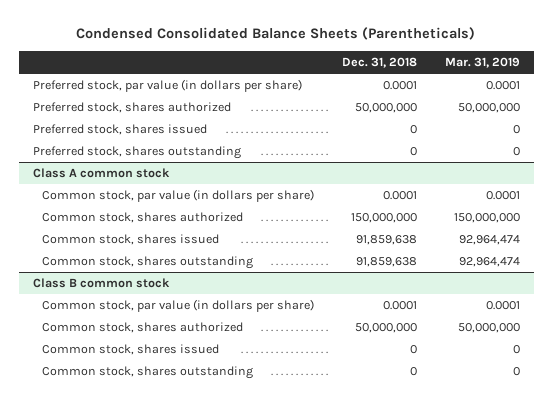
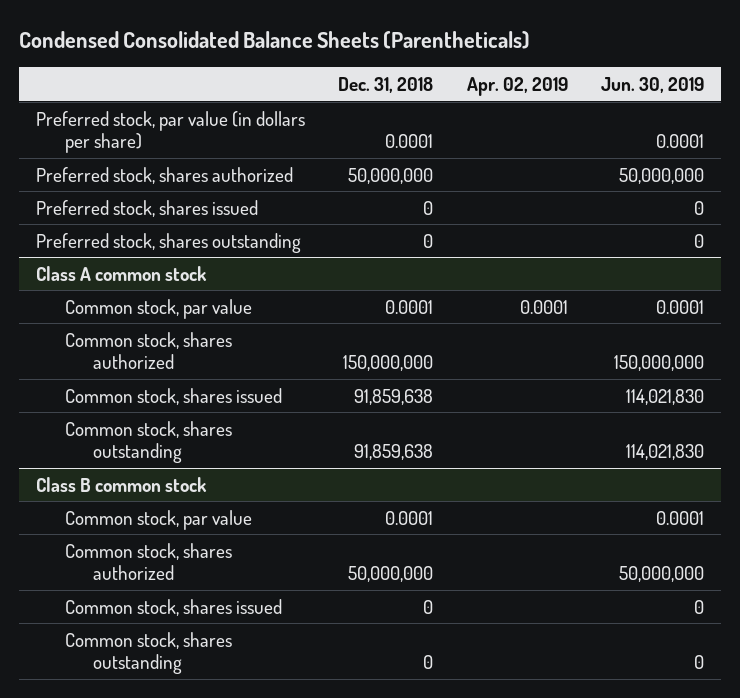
[445,57,521,69] Mar. 31, 2019 -> none
none -> [466,76,568,96] Apr. 02, 2019
none -> [601,76,705,93] Jun. 30, 2019
[42,189,315,203] Common stock, par value (in dollars per share) -> [64,298,252,319] Common stock, par value
[42,299,315,313] Common stock, par value (in dollars per share) -> [64,509,252,530] Common stock, par value

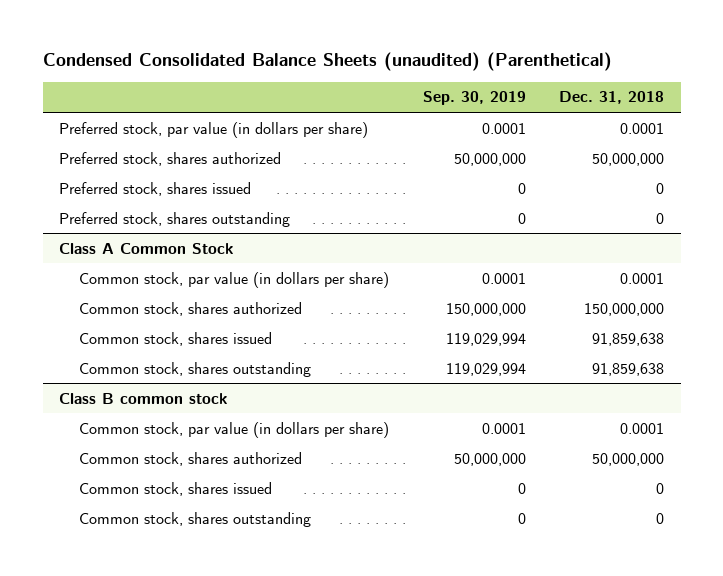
[18,31,530,50] Condensed Consolidated Balance Sheets (Parentheticals) -> [42,52,612,72] Condensed Consolidated Balance Sheets (unaudited) (Parenthetical)
[466,76,568,96] Apr. 02, 2019 -> none
[601,76,705,93] Jun. 30, 2019 -> none
none -> [422,91,526,106] Sep. 30, 2019
[35,265,207,281] Class A common stock -> [59,242,234,254] Class A Common Stock
[64,298,252,319] Common stock, par value -> [79,271,390,288] Common stock, par value (in dollars per share)
[64,509,252,530] Common stock, par value -> [79,421,390,438] Common stock, par value (in dollars per share)

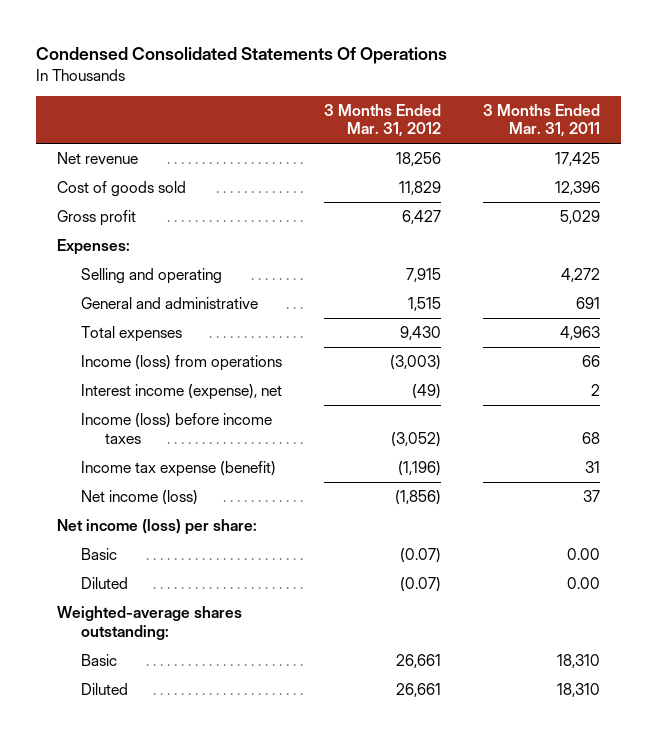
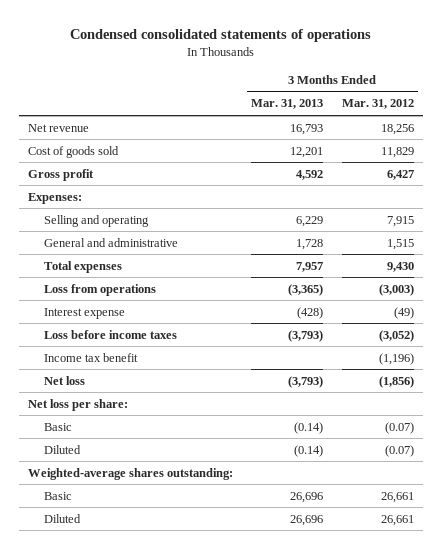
[36,46,448,64] Condensed Consolidated Statements Of Operations -> [69,28,371,42] Condensed consolidated statements of operations
[482,103,600,138] 3 Months Ended Mar. 31, 2011 -> none
none -> [251,99,324,110] Mar. 31, 2013
[80,355,282,372] Income (loss) from operations -> [43,283,156,296] Loss from operations
[80,384,282,401] Interest income (expense), net -> [43,307,125,319] Interest expense
[80,413,272,444] Income (loss) before income taxes -> [43,329,177,339] Loss before income taxes
[80,461,276,478] Income tax expense (benefit) -> [43,352,138,362] Income tax benefit
[80,490,198,506] Net income (loss) -> [43,375,85,385] Net loss
[57,519,258,536] Net income (loss) per share: -> [28,398,129,411] Net loss per share:

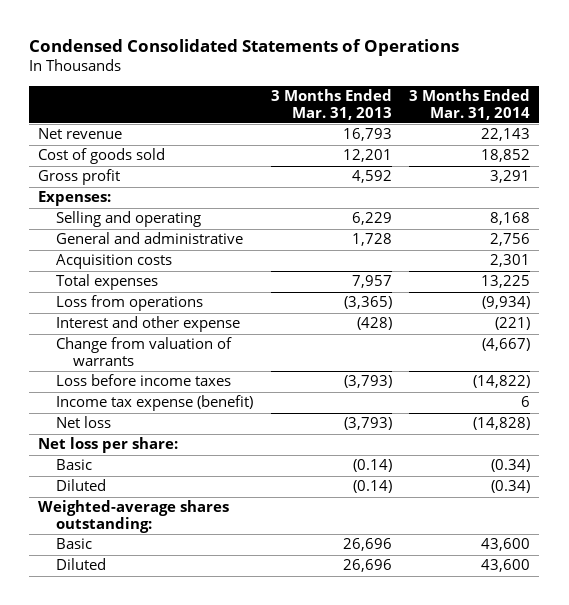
[69,28,371,42] Condensed consolidated statements of operations -> [29,38,460,56] Condensed Consolidated Statements of Operations
[341,99,414,110] Mar. 31, 2012 -> none
none -> [409,89,531,120] 3 Months Ended Mar. 31, 2014
none -> [55,254,172,270] Acquisition costs
[43,307,125,319] Interest expense -> [55,316,240,333] Interest and other expense
none -> [55,337,232,367] Change from valuation of warrants
[43,352,138,362] Income tax benefit -> [55,395,253,412] Income tax expense (benefit)

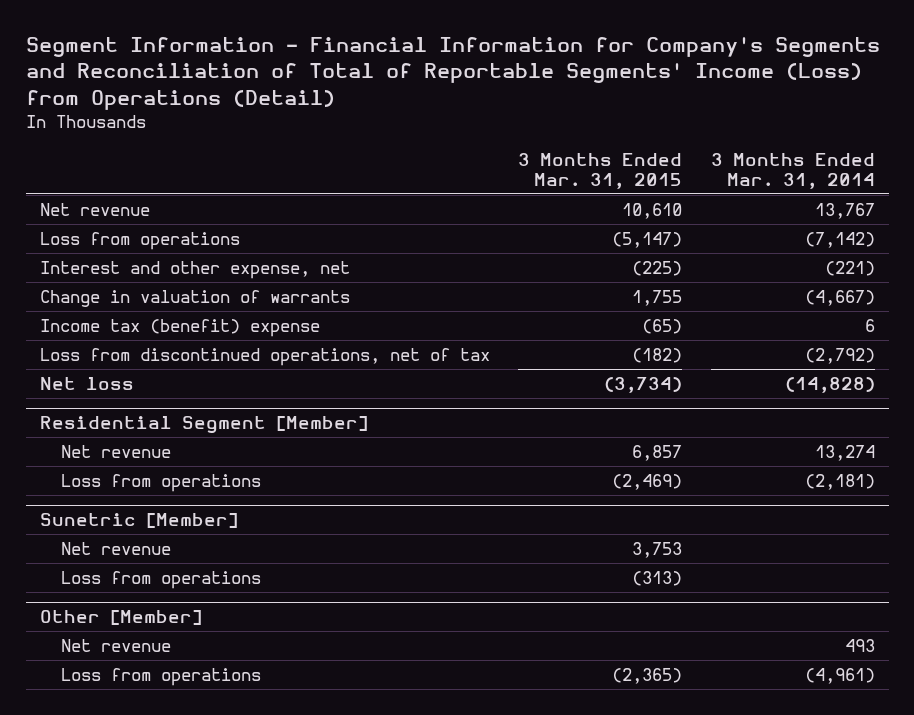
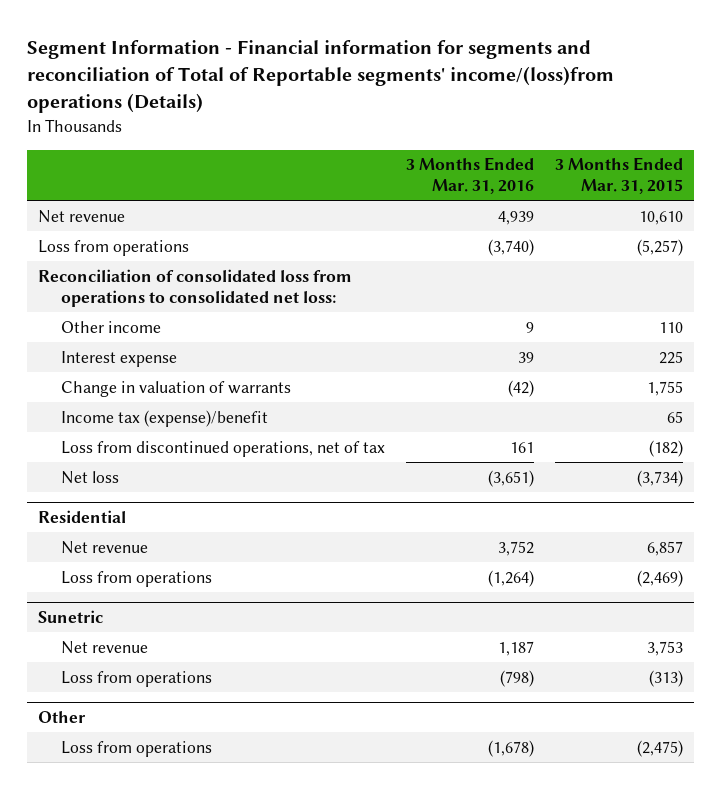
[25,36,880,110] Segment Information - Financial Information for Company's Segments and Reconciliation of Total of Reportable Segments' Income (Loss) from Operations (Detail) -> [26,40,614,114] Segment Information - Financial information for segments and reconciliation of Total of Reportable segments' income/(loss)from operations (Details)
[710,152,875,189] 3 Months Ended Mar. 31, 2014 -> none
none -> [406,157,535,195] 3 Months Ended Mar. 31, 2016
[39,260,350,279] Interest and other expense, net -> none
[612,231,683,248] (5,147) -> [637,238,684,256] (5,257)
none -> [37,268,352,307] Reconciliation of consolidated loss from operations to consolidated net loss:
none -> [61,320,162,333] Other income
none -> [61,350,178,367] Interest expense
[39,318,320,337] Income tax (benefit) expense -> [61,409,269,427] Income tax (expense)/benefit
[642,318,683,334] (65) -> [667,410,684,423] 65
[39,415,368,434] Residential Segment [Member] -> [37,510,126,524] Residential
[39,512,238,528] Sunetric [Member] -> [37,610,103,624] Sunetric
[60,638,171,652] Net revenue -> none
[39,609,202,625] Other [Member] -> [37,711,86,724] Other
[612,667,683,684] (2,365) -> [637,739,684,757] (2,475)

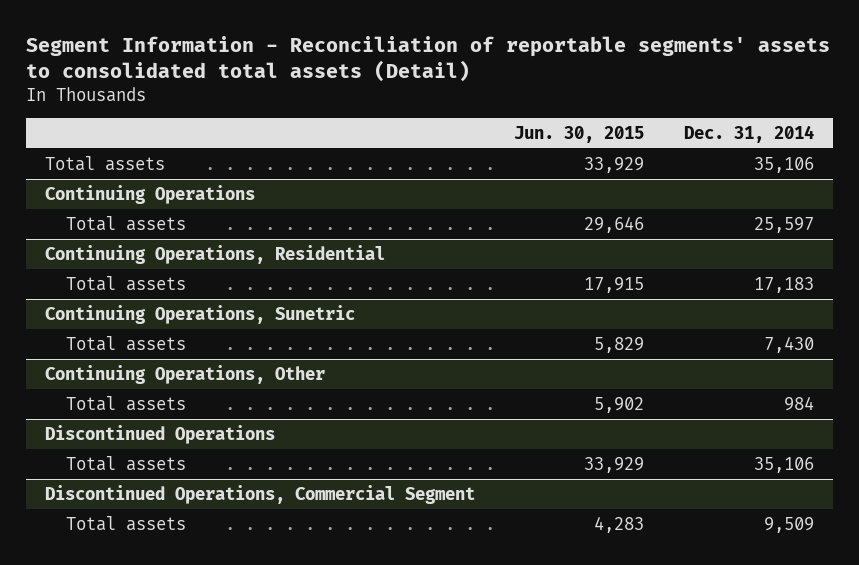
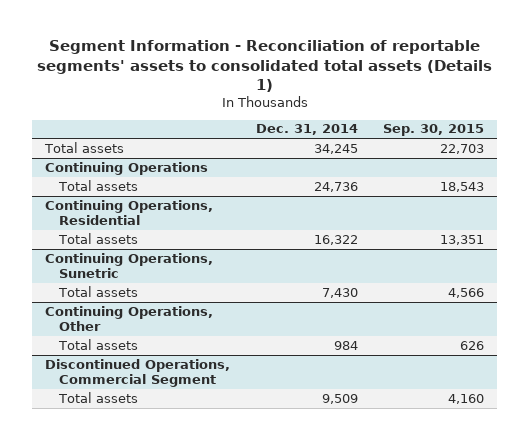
[25,35,830,83] Segment Information - Reconciliation of reportable segments' assets to consolidated total assets (Detail) -> [36,40,492,93] Segment Information - Reconciliation of reportable segments' assets to consolidated total assets (Details 1)
[514,125,645,143] Jun. 30, 2015 -> none
none -> [383,124,485,137] Sep. 30, 2015
[753,156,814,173] 35,106 -> [313,143,358,154] 34,245
[753,216,814,233] 25,597 -> [313,181,358,192] 24,736
[753,276,814,293] 17,183 -> [313,234,358,245] 16,322
[45,424,276,444] Discontinued Operations -> none
[66,455,187,471] Total assets -> none

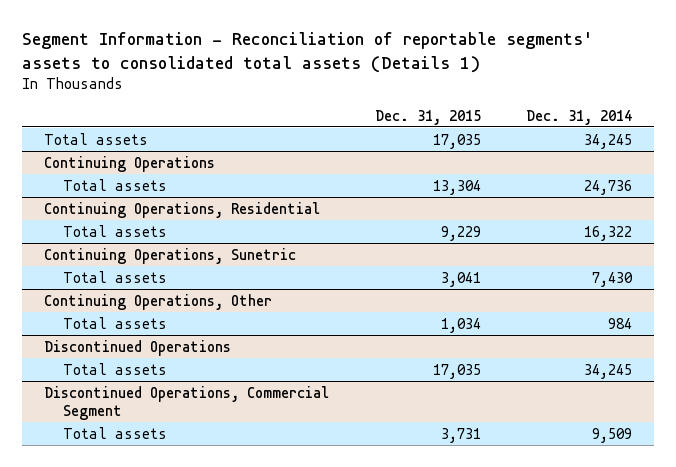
[383,124,485,137] Sep. 30, 2015 -> none
none -> [374,109,481,125] Dec. 31, 2015
none -> [44,339,232,356] Discontinued Operations
none -> [63,362,168,375] Total assets

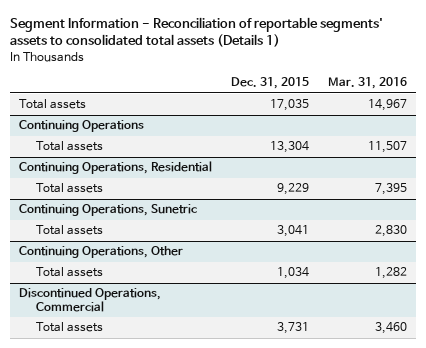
[525,109,632,125] Dec. 31, 2014 -> none
none -> [327,77,407,90] Mar. 31, 2016
[44,339,232,356] Discontinued Operations -> none
[63,362,168,375] Total assets -> none
[44,385,330,420] Discontinued Operations, Commercial Segment -> [19,288,162,312] Discontinued Operations, Commercial

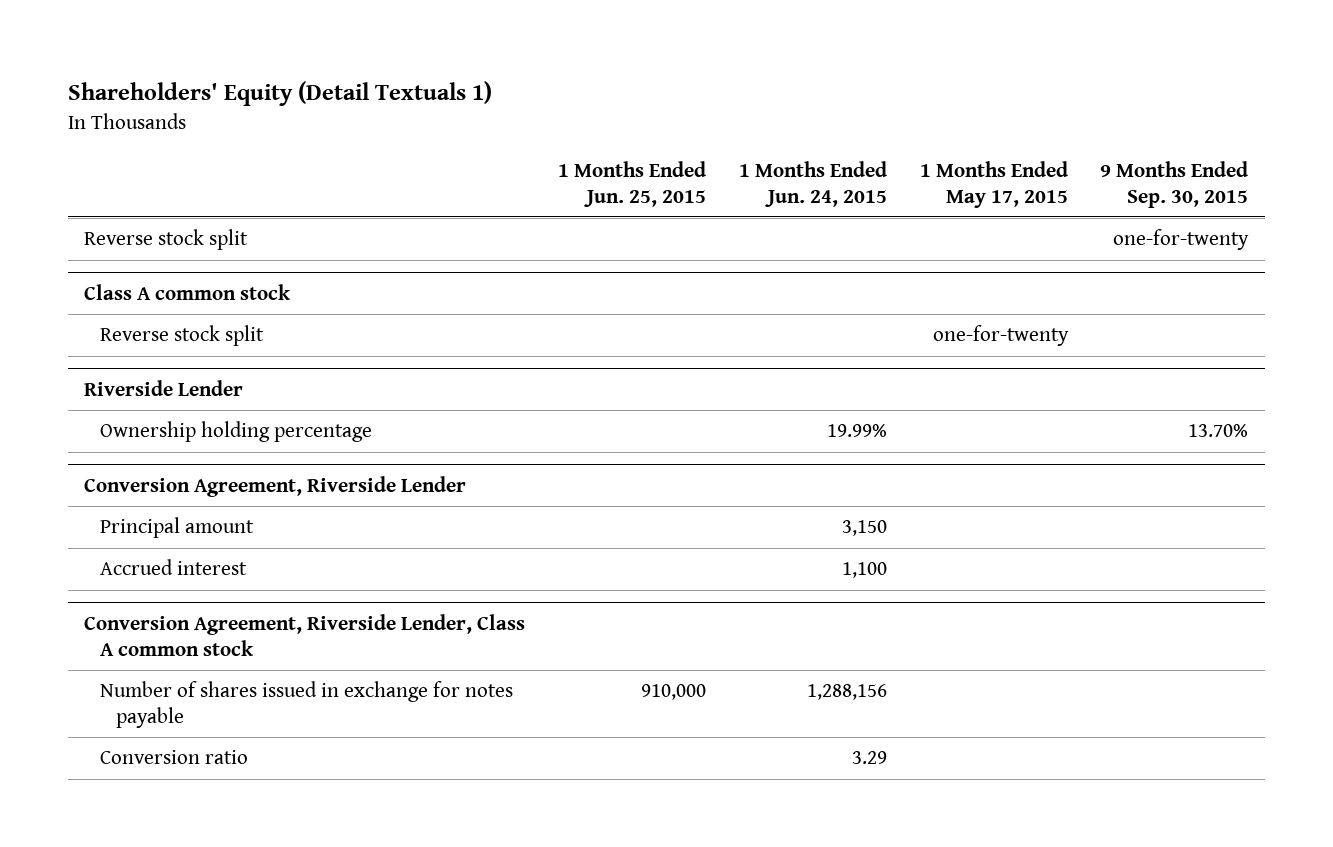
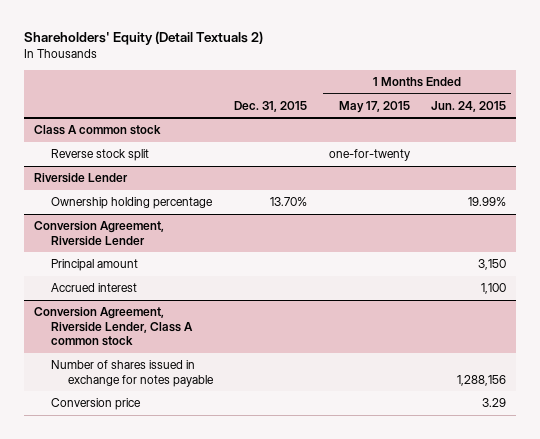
[67,81,492,107] Shareholders' Equity (Detail Textuals 1) -> [23,31,263,46] Shareholders' Equity (Detail Textuals 2)
[558,161,707,207] 1 Months Ended Jun. 25, 2015 -> none
[1100,161,1249,208] 9 Months Ended Sep. 30, 2015 -> none
none -> [234,100,308,112] Dec. 31, 2015
[84,229,249,251] Reverse stock split -> none
[100,750,249,765] Conversion ratio -> [51,398,142,411] Conversion price

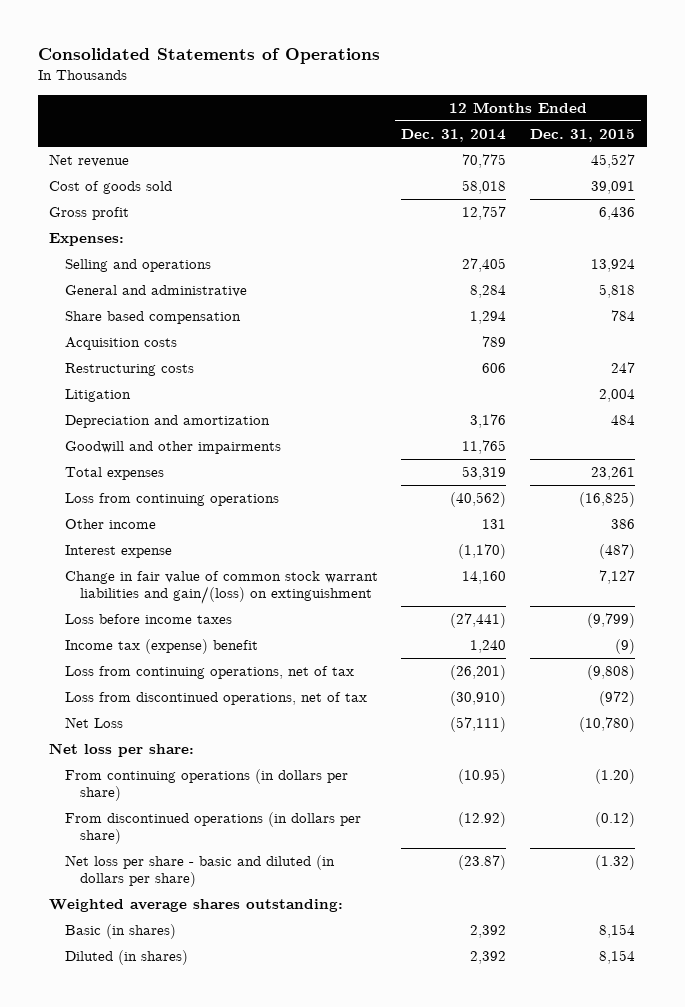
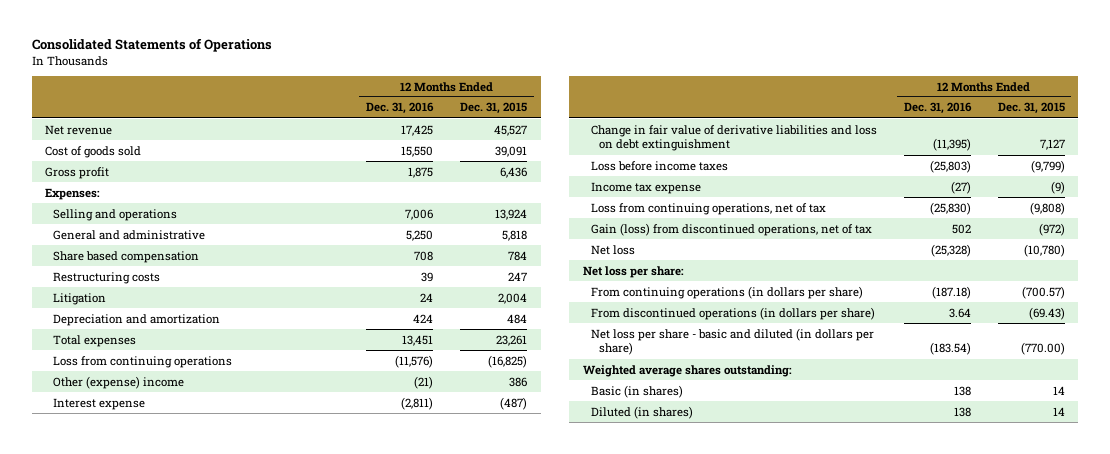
[401,128,507,142] Dec. 31, 2014 -> none
none -> [366,102,435,115] Dec. 31, 2016
[64,336,177,350] Acquisition costs -> none
[64,440,281,454] Goodwill and other impairments -> none
[64,518,156,529] Other income -> [53,375,185,389] Other (expense) income
[64,570,378,605] Change in fair value of common stock warrant liabilities and gain/(loss) on extinguishment -> [590,124,877,152] Change in fair value of derivative liabilities and loss on debt extinguishment
[64,638,258,654] Income tax (expense) benefit -> [590,181,701,194] Income tax expense
[64,691,367,705] Loss from discontinued operations, net of tax -> [590,222,872,236] Gain (loss) from discontinued operations, net of tax
[64,716,123,728] Net Loss -> [590,244,635,255] Net loss
[595,768,636,784] (1.20) -> [1021,285,1065,299] (700.57)
[595,811,636,827] (0.12) -> [1028,306,1065,320] (69.43)
[595,854,636,870] (1.32) -> [1020,342,1065,356] (770.00)
[599,923,636,938] 8,154 -> [1052,385,1065,395] 14
[599,949,636,964] 8,154 -> [1052,406,1065,416] 14

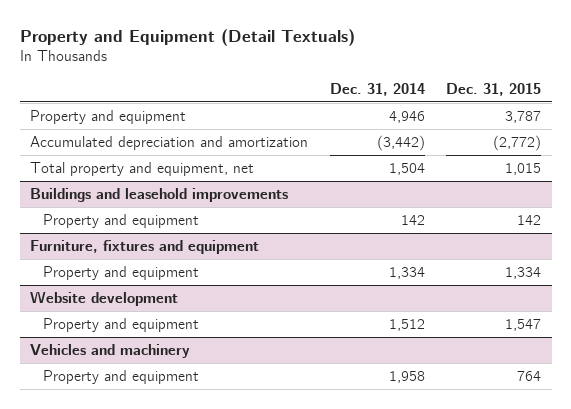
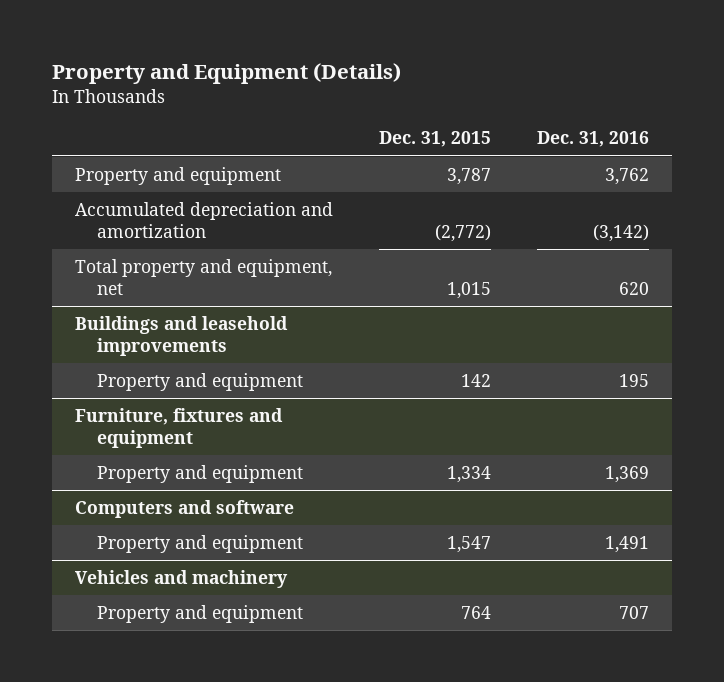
[19,28,355,46] Property and Equipment (Detail Textuals) -> [51,62,401,84] Property and Equipment (Details)
[329,82,425,96] Dec. 31, 2014 -> none
none -> [537,131,650,148] Dec. 31, 2016
[30,290,179,306] Website development -> [74,500,294,519] Computers and software

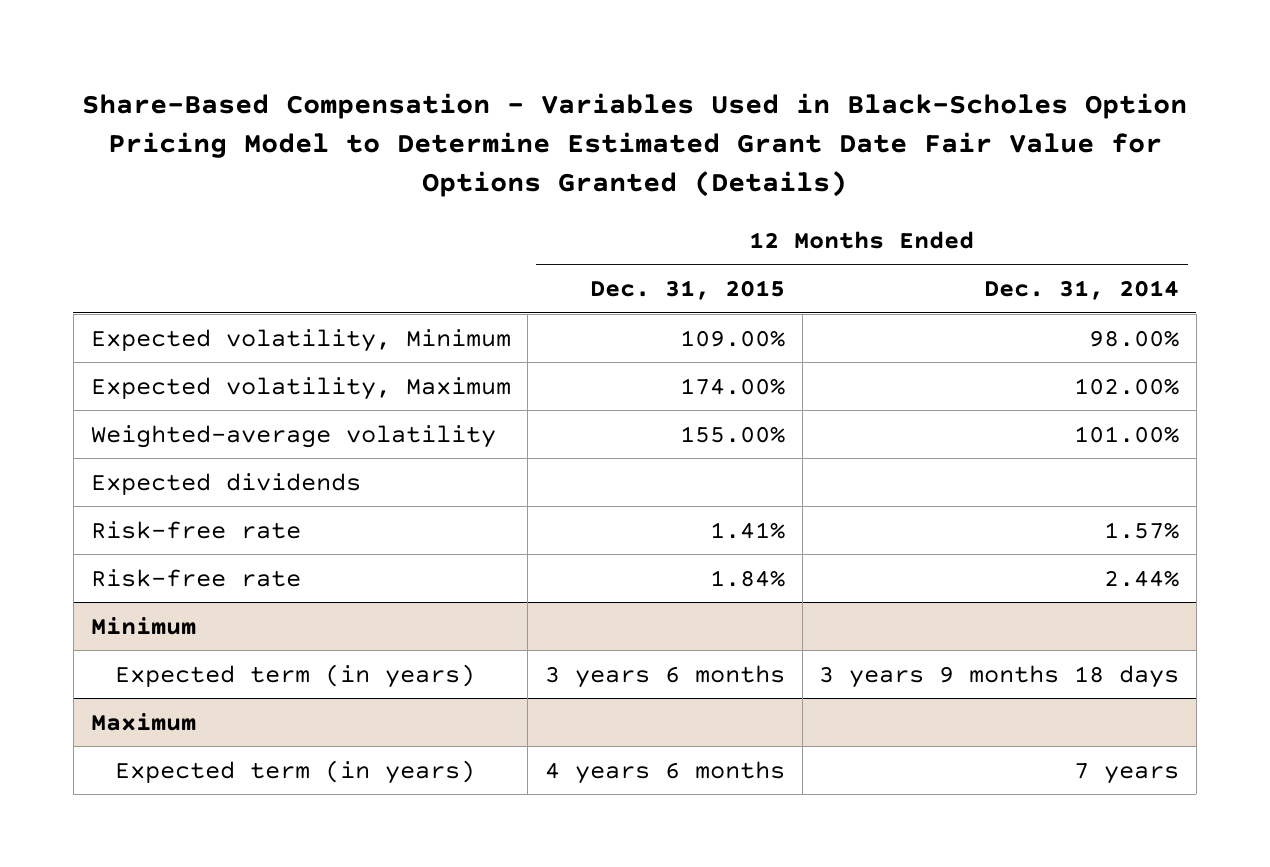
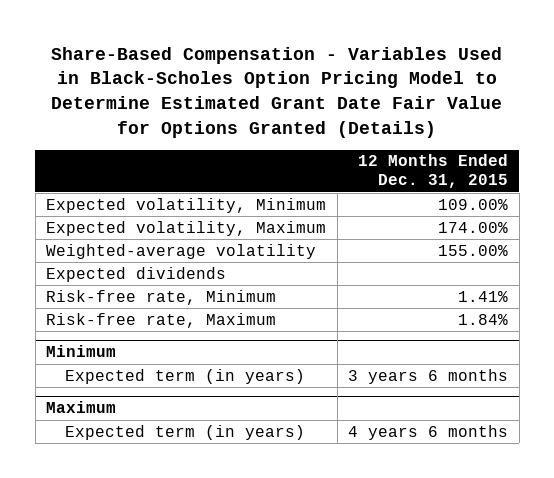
[984,280,1180,301] Dec. 31, 2014 -> none
[90,520,301,539] Risk-free rate -> [46,289,277,305] Risk-free rate, Minimum
[90,568,301,587] Risk-free rate -> [46,312,277,328] Risk-free rate, Maximum

